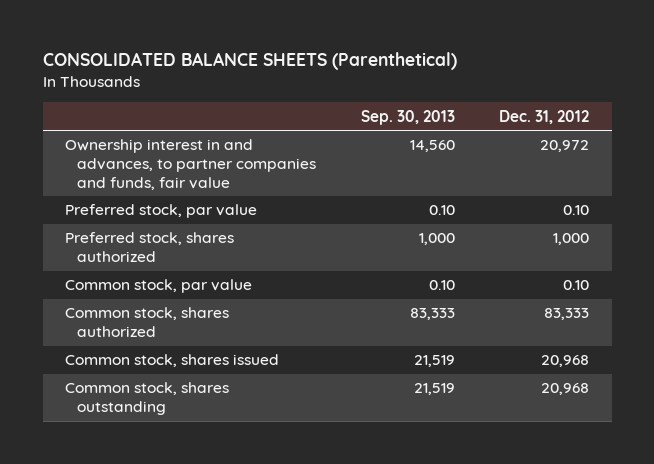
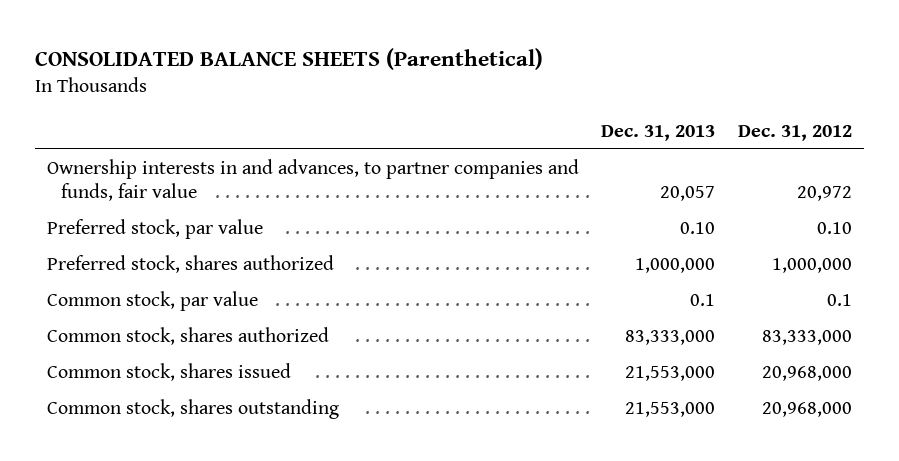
[360,109,455,125] Sep. 30, 2013 -> none
none -> [601,124,716,141] Dec. 31, 2013
[64,139,316,190] Ownership interest in and advances, to partner companies and funds, fair value -> [46,159,579,201] Ownership interests in and advances, to partner companies and funds, fair value
[553,233,590,246] 1,000 -> [772,258,853,274] 1,000,000
[563,280,590,291] 0.10 -> [827,294,853,307] 0.1
[544,308,590,321] 83,333 -> [762,330,853,346] 83,333,000
[541,355,590,368] 20,968 -> [762,366,853,382] 20,968,000
[541,383,590,396] 20,968 -> [762,402,853,418] 20,968,000

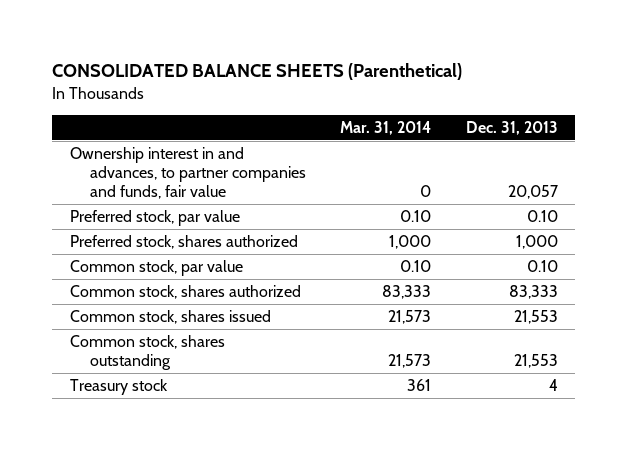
[738,124,853,141] Dec. 31, 2012 -> none
none -> [340,121,432,136] Mar. 31, 2014
[46,159,579,201] Ownership interests in and advances, to partner companies and funds, fair value -> [69,147,306,200] Ownership interest in and advances, to partner companies and funds, fair value
[635,258,716,274] 1,000,000 -> [516,235,559,250] 1,000
[690,294,716,307] 0.1 -> [527,260,559,273] 0.10
[625,330,716,346] 83,333,000 -> [509,285,559,300] 83,333
[625,366,716,382] 21,553,000 -> [514,310,559,325] 21,553
[625,402,716,418] 21,553,000 -> [514,354,559,369] 21,553
none -> [69,379,168,396] Treasury stock

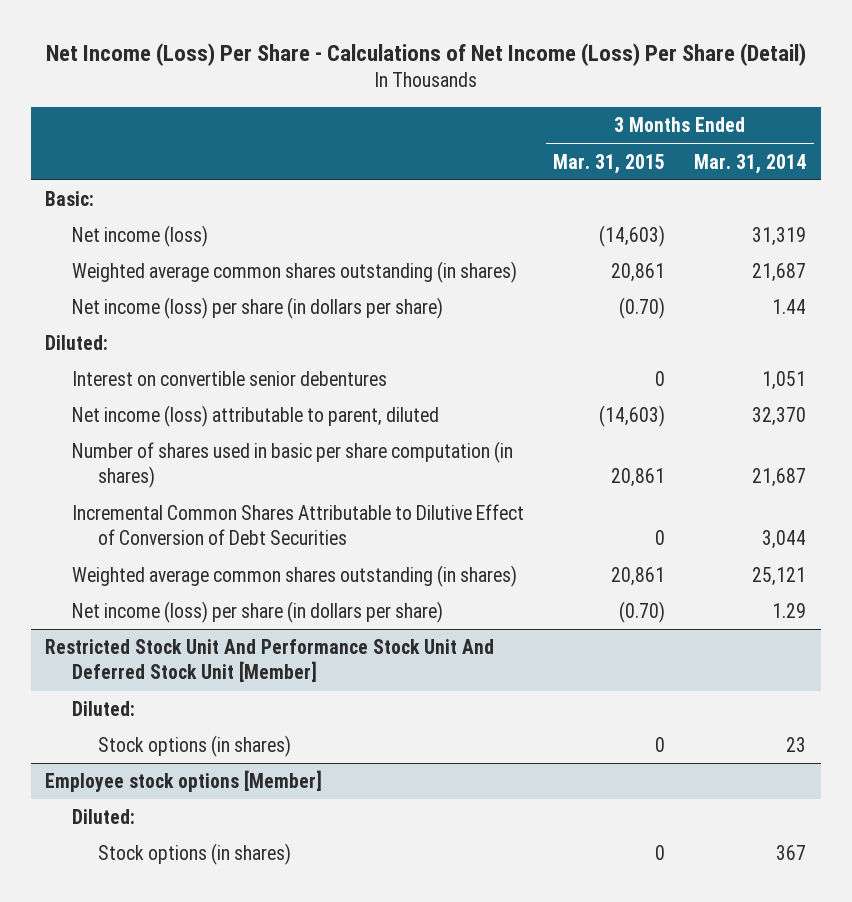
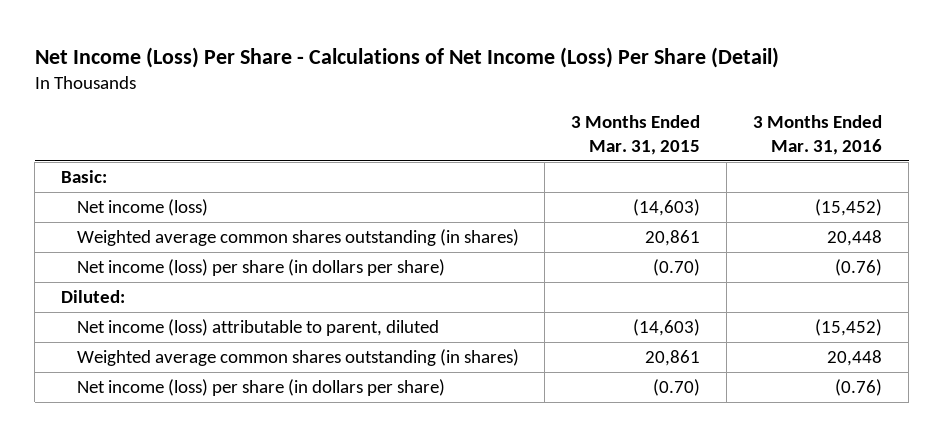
[694,153,807,174] Mar. 31, 2014 -> none
none -> [753,115,883,156] 3 Months Ended Mar. 31, 2016
[71,371,387,387] Interest on convertible senior debentures -> none
[71,441,513,489] Number of shares used in basic per share computation (in shares) -> none
[71,504,524,546] Incremental Common Shares Attributable to Dilutive Effect of Conversion of Debt Securities -> none
[45,639,495,683] Restricted Stock Unit And Performance Stock Unit And Deferred Stock Unit [Member] -> none
[71,701,135,717] Diluted: -> none
[98,735,292,758] Stock options (in shares) -> none
[45,770,323,793] Employee stock options [Member] -> none
[71,809,135,825] Diluted: -> none
[98,843,292,866] Stock options (in shares) -> none

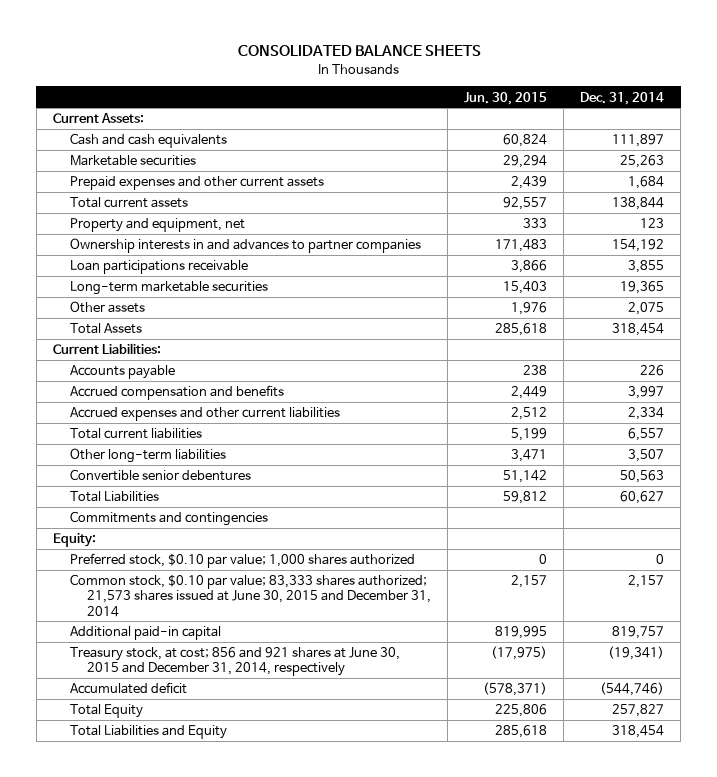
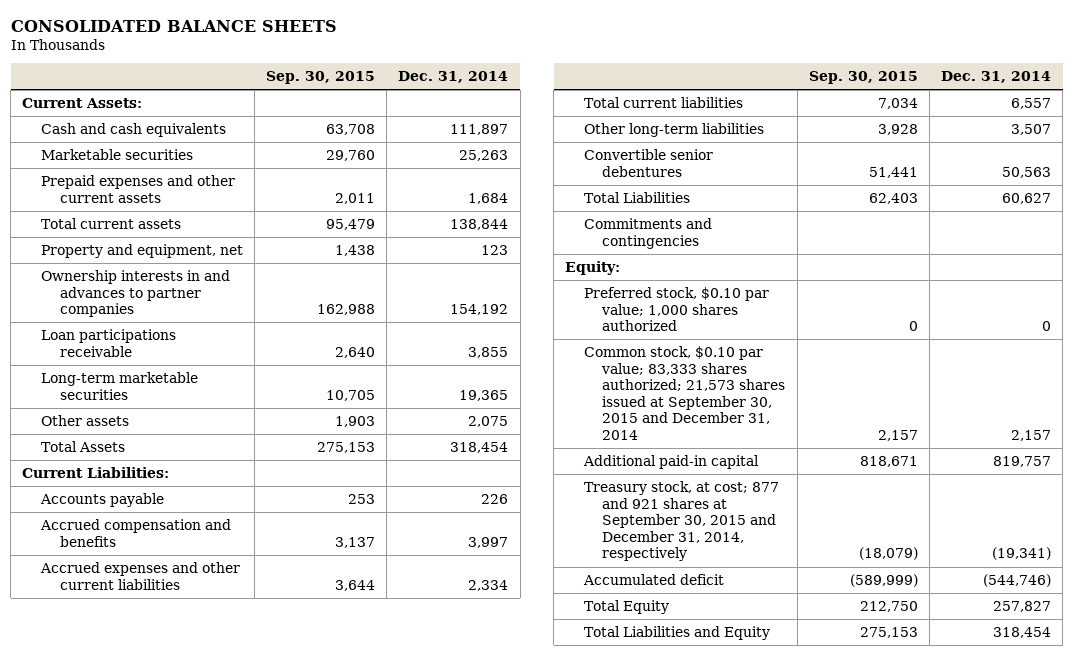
[463,91,547,105] Jun. 30, 2015 -> none
none -> [266,71,376,85] Sep. 30, 2015
[69,574,431,617] Common stock, $0.10 par value; 83,333 shares authorized; 21,573 shares issued at June 30, 2015 and December 31, 2014 -> [583,345,786,441] Common stock, $0.10 par value; 83,333 shares authorized; 21,573 shares issued at September 30, 2015 and December 31, 2014
[69,647,400,677] Treasury stock, at cost; 856 and 921 shares at June 30, 2015 and December 31, 2014, respectively -> [583,480,779,562] Treasury stock, at cost; 877 and 921 shares at September 30, 2015 and December 31, 2014, respectively

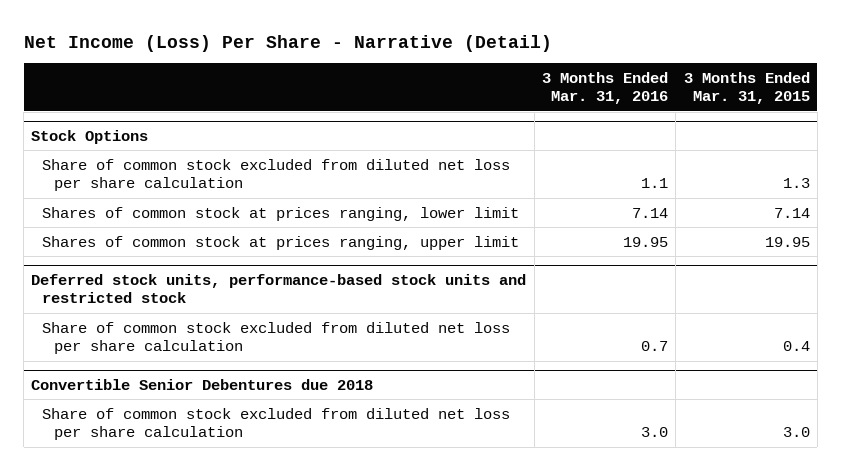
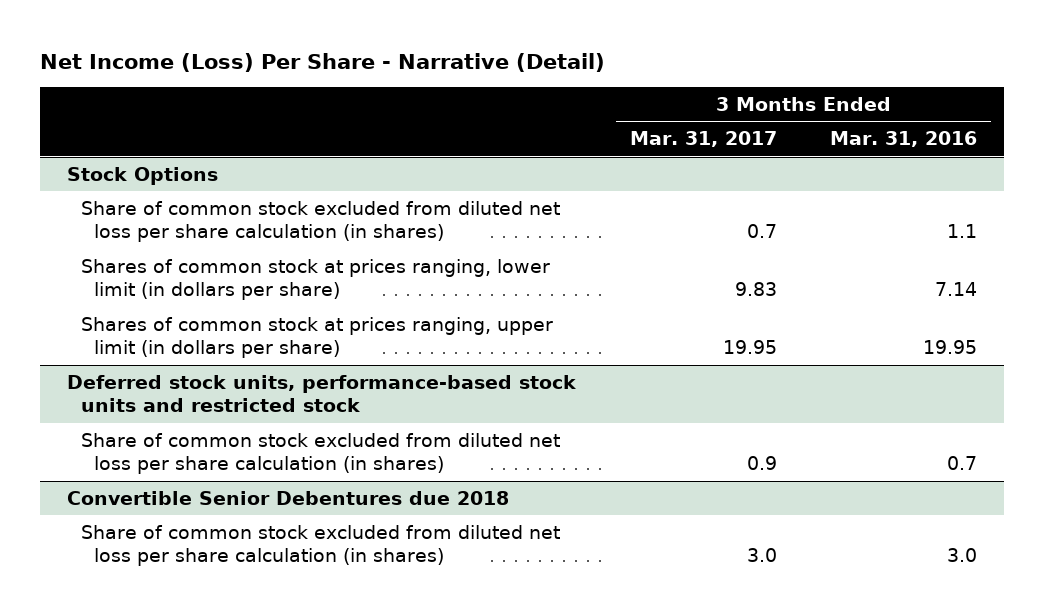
[683,72,810,105] 3 Months Ended Mar. 31, 2015 -> none
none -> [629,131,777,148] Mar. 31, 2017
[42,158,511,192] Share of common stock excluded from diluted net loss per share calculation -> [80,200,560,243] Share of common stock excluded from diluted net loss per share calculation (in shares)
[42,206,520,221] Shares of common stock at prices ranging, lower limit -> [80,258,550,301] Shares of common stock at prices ranging, lower limit (in dollars per share)
[42,235,520,250] Shares of common stock at prices ranging, upper limit -> [80,316,553,359] Shares of common stock at prices ranging, upper limit (in dollars per share)
[42,321,511,355] Share of common stock excluded from diluted net loss per share calculation -> [80,432,560,475] Share of common stock excluded from diluted net loss per share calculation (in shares)
[42,407,511,441] Share of common stock excluded from diluted net loss per share calculation -> [80,524,560,567] Share of common stock excluded from diluted net loss per share calculation (in shares)

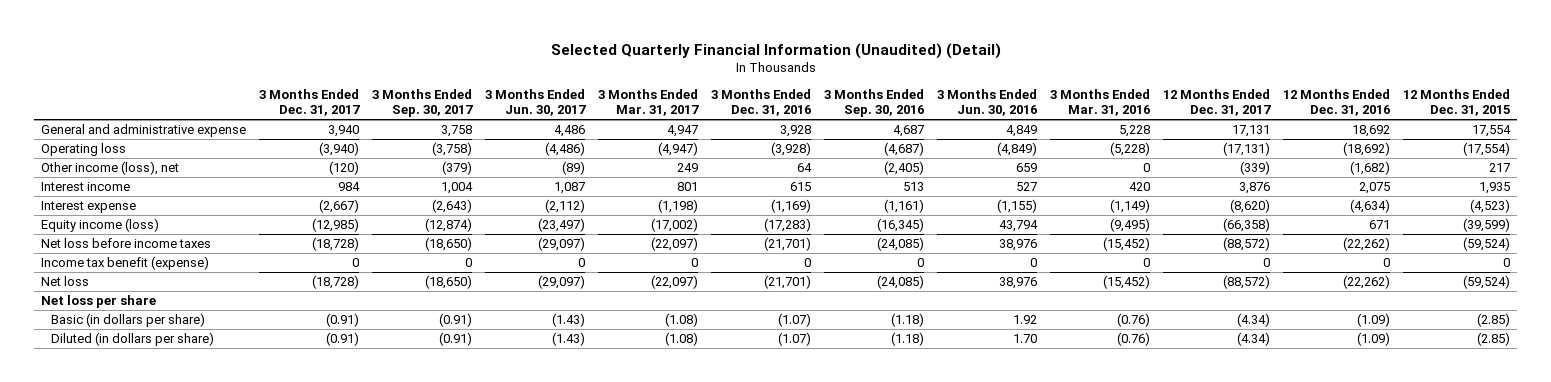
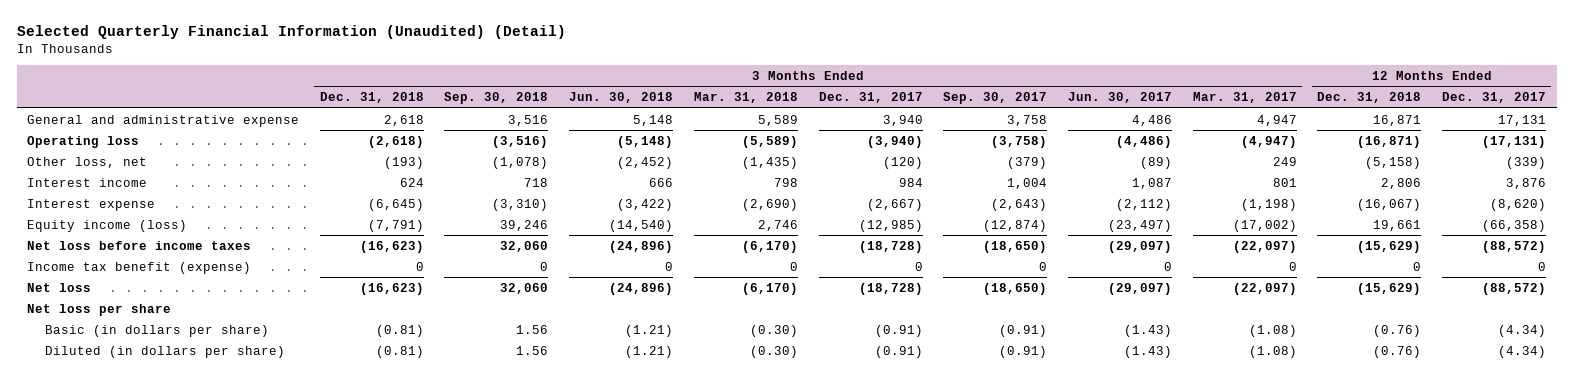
[711,89,812,117] 3 Months Ended Dec. 31, 2016 -> none
[824,89,925,118] 3 Months Ended Sep. 30, 2016 -> none
[937,89,1038,117] 3 Months Ended Jun. 30, 2016 -> none
[1050,89,1151,117] 3 Months Ended Mar. 31, 2016 -> none
[1283,89,1391,117] 12 Months Ended Dec. 31, 2016 -> none
[1403,89,1511,117] 12 Months Ended Dec. 31, 2015 -> none
none -> [319,92,424,104] Dec. 31, 2018
none -> [444,92,549,105] Sep. 30, 2018
none -> [569,92,674,104] Jun. 30, 2018
none -> [693,92,798,104] Mar. 31, 2018
none -> [1317,92,1422,104] Dec. 31, 2018
[40,161,179,176] Other income (loss), net -> [26,156,147,168] Other loss, net

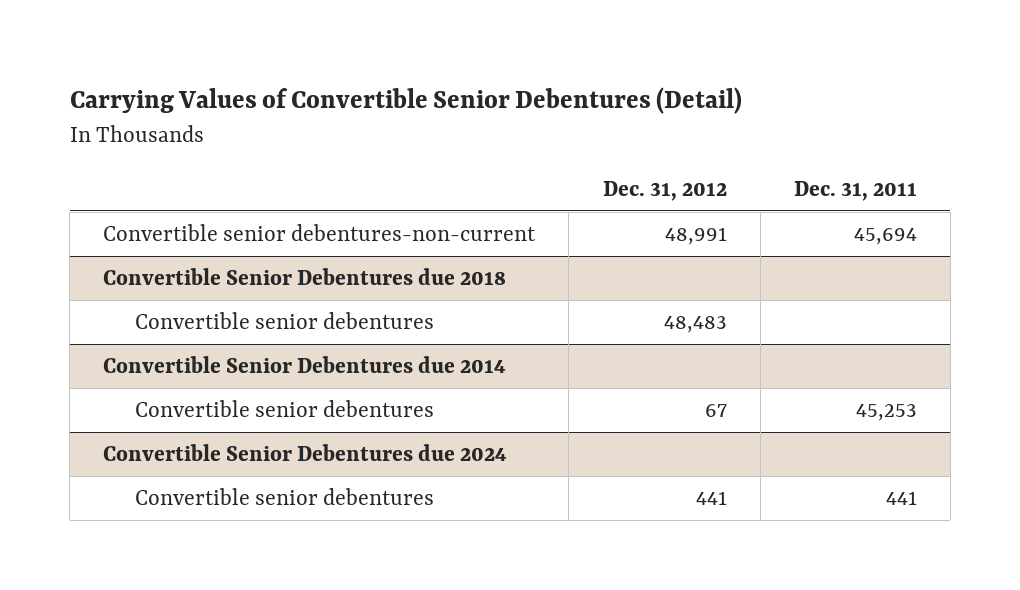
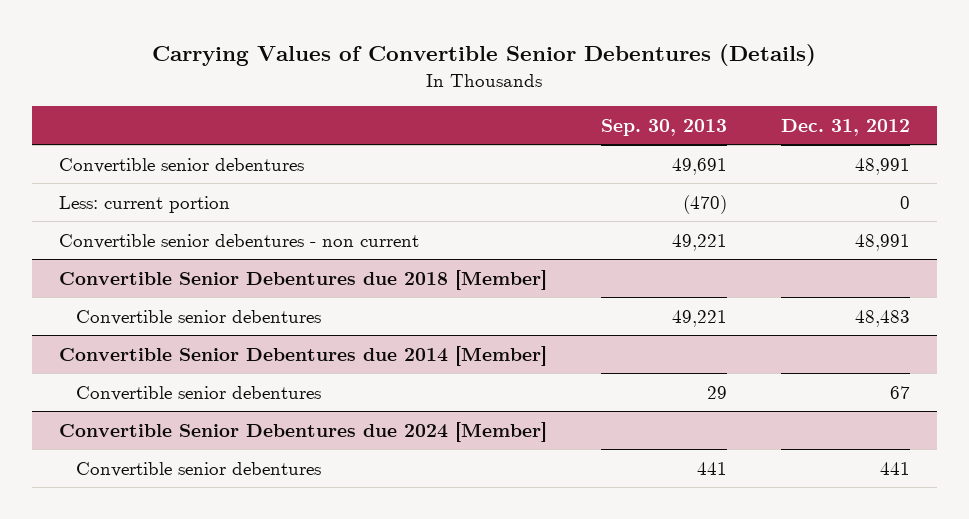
[69,87,742,115] Carrying Values of Convertible Senior Debentures (Detail) -> [152,44,817,67] Carrying Values of Convertible Senior Debentures (Details)
[793,180,917,201] Dec. 31, 2011 -> none
none -> [600,118,727,136] Sep. 30, 2013
none -> [58,157,304,173] Convertible senior debentures
none -> [58,195,230,213] Less: current portion
[103,224,537,242] Convertible senior debentures-non-current -> [58,233,419,249] Convertible senior debentures - non current
[103,268,507,286] Convertible Senior Debentures due 2018 -> [58,269,547,290] Convertible Senior Debentures due 2018 [Member]
[103,356,507,374] Convertible Senior Debentures due 2014 -> [58,345,547,366] Convertible Senior Debentures due 2014 [Member]
[103,444,508,462] Convertible Senior Debentures due 2024 -> [58,421,547,442] Convertible Senior Debentures due 2024 [Member]

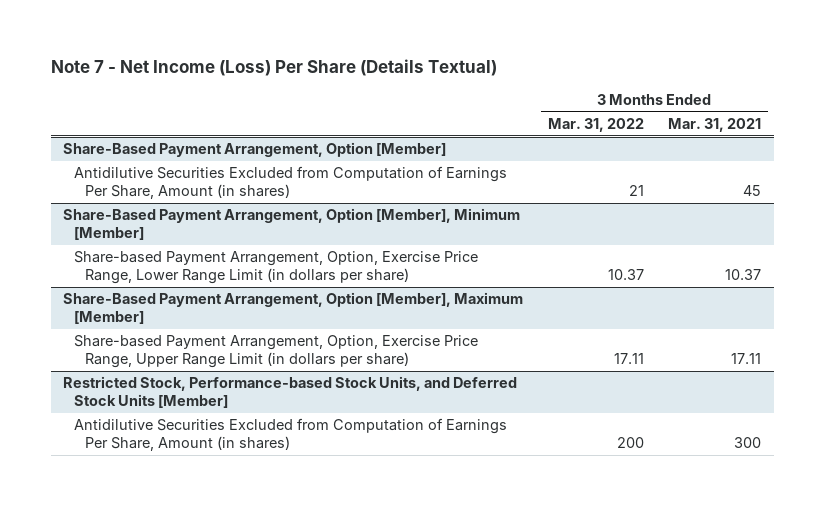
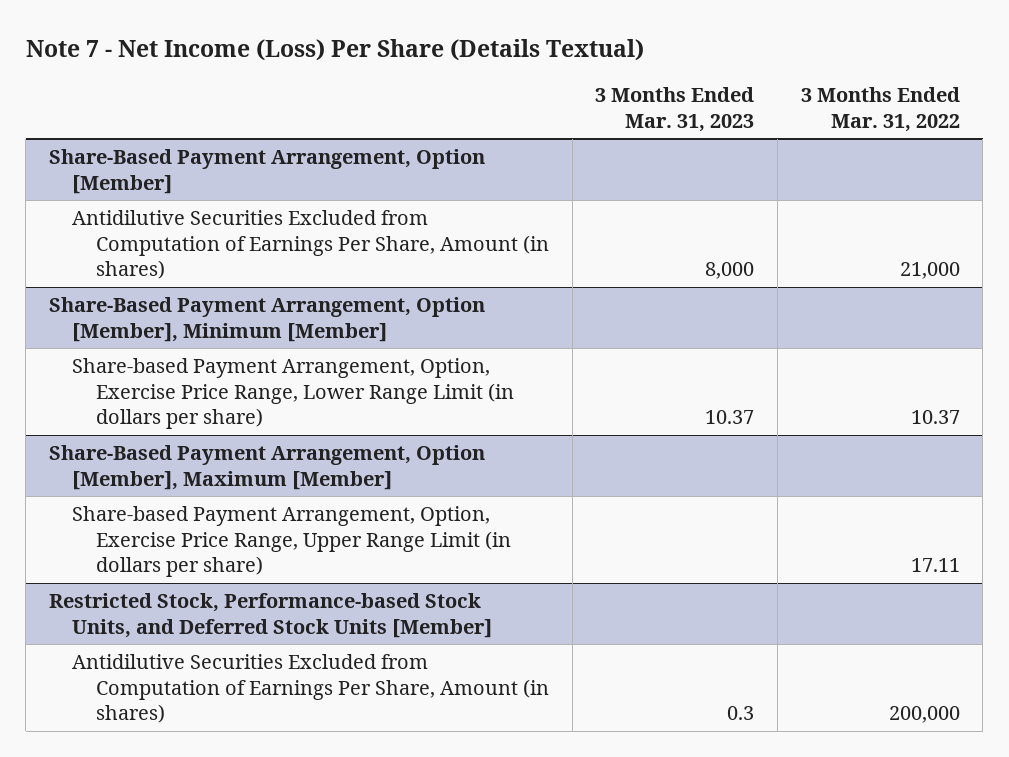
[668,118,762,133] Mar. 31, 2021 -> none
none -> [595,87,755,132] 3 Months Ended Mar. 31, 2023
[628,184,644,196] 21 -> [899,262,960,280] 21,000
[616,436,644,448] 200 -> [888,706,960,724] 200,000

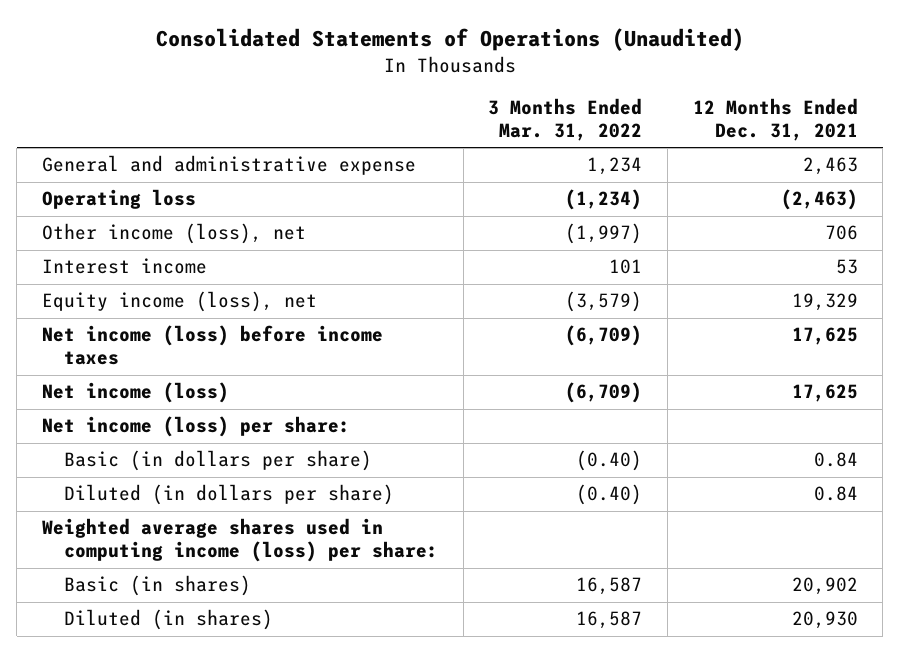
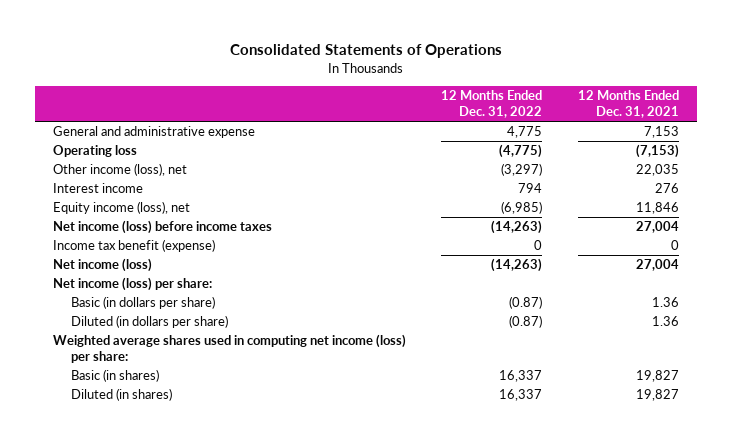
[155,28,744,52] Consolidated Statements of Operations (Unaudited) -> [229,44,502,59] Consolidated Statements of Operations
[488,97,643,141] 3 Months Ended Mar. 31, 2022 -> none
none -> [441,90,543,119] 12 Months Ended Dec. 31, 2022
[802,157,858,176] 2,463 -> [643,126,679,139] 7,153
[780,189,858,211] (2,463) -> [635,144,679,159] (7,153)
[824,225,858,241] 706 -> [635,164,679,177] 22,035
[835,259,858,275] 53 -> [654,183,679,194] 276
[791,293,858,312] 19,329 -> [635,202,679,215] 11,846
[791,327,858,346] 17,625 -> [635,221,679,234] 27,004
none -> [52,239,215,253] Income tax benefit (expense)
[791,384,858,403] 17,625 -> [635,259,679,272] 27,004
[813,452,858,468] 0.84 -> [651,297,679,308] 1.36
[813,486,858,502] 0.84 -> [651,316,679,327] 1.36
[41,518,439,563] Weighted average shares used in computing income (loss) per share: -> [52,334,406,364] Weighted average shares used in computing net income (loss) per share:
[791,577,858,596] 20,902 -> [635,370,679,383] 19,827
[791,611,858,630] 20,930 -> [635,389,679,402] 19,827

